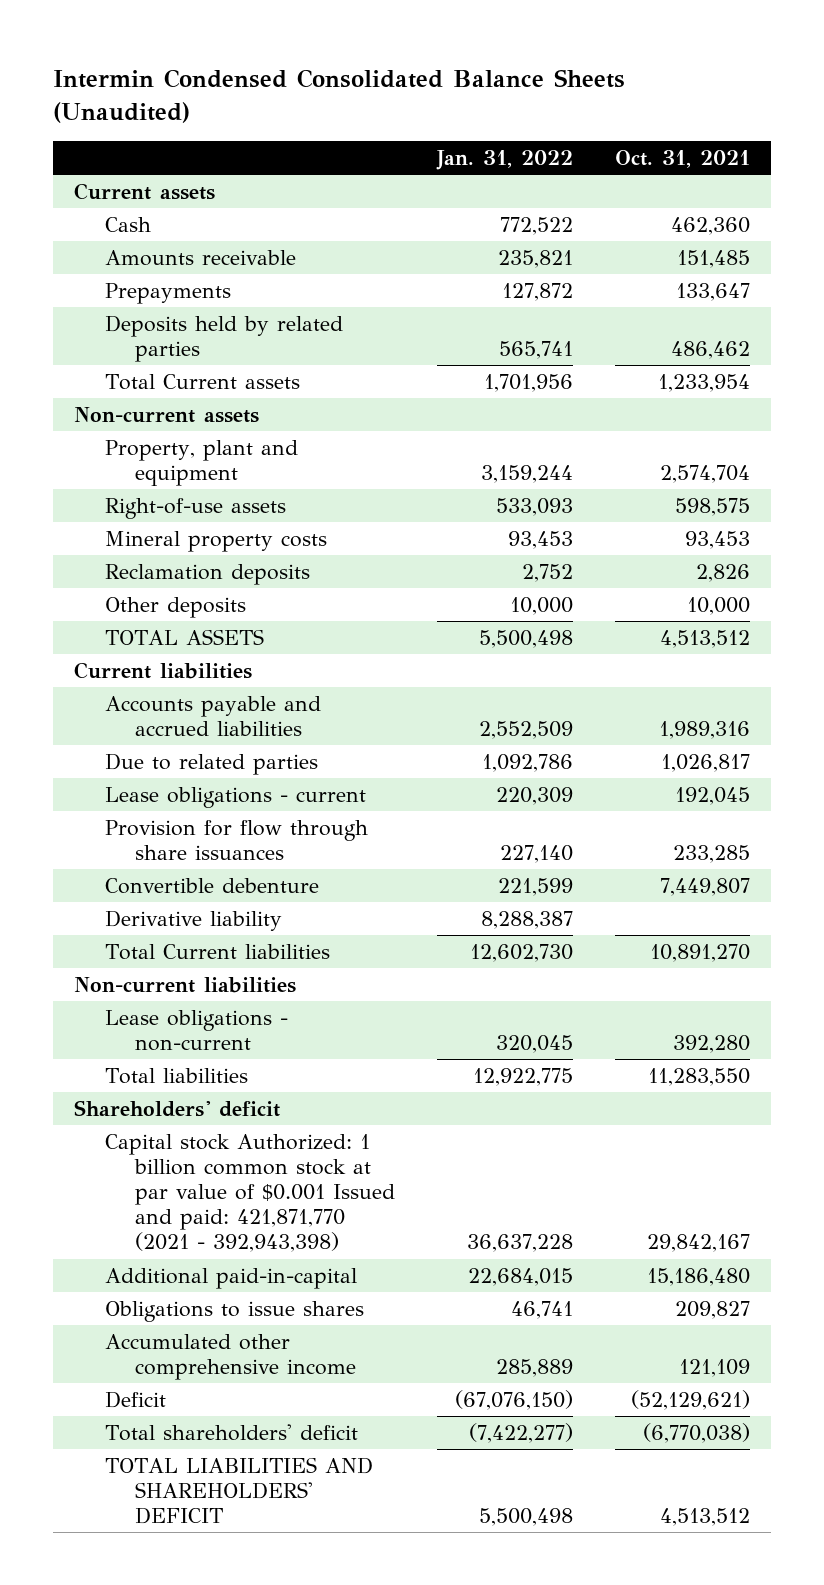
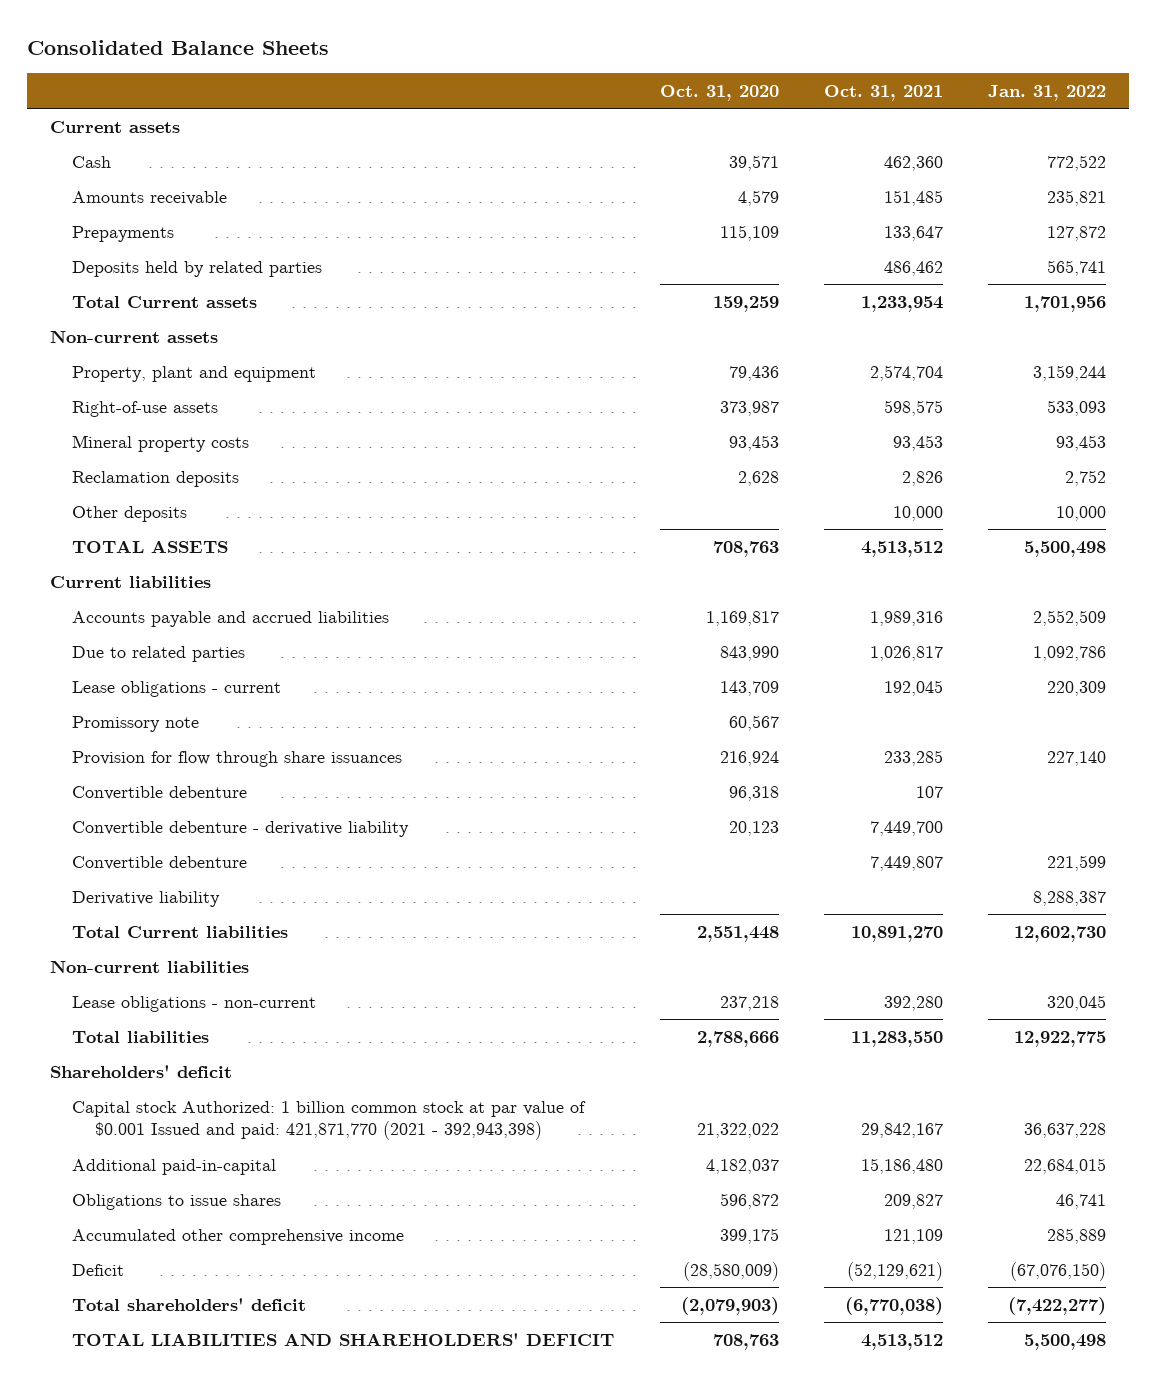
[53,68,626,123] Intermin Condensed Consolidated Balance Sheets (Unaudited) -> [27,40,330,56] Consolidated Balance Sheets
none -> [659,84,779,101] Oct. 31, 2020
none -> [72,715,200,732] Promissory note
none -> [72,785,248,800] Convertible debenture
none -> [72,820,410,837] Convertible debenture - derivative liability

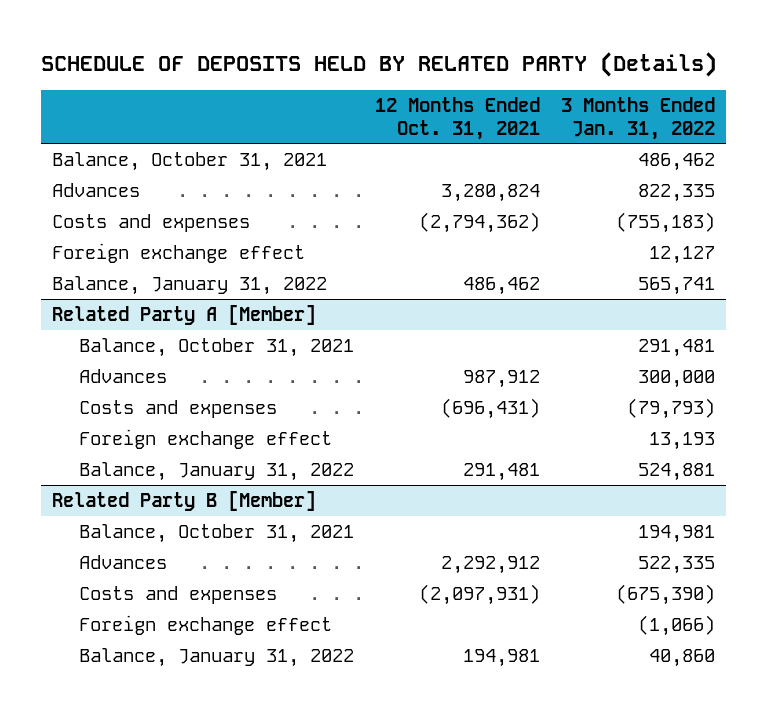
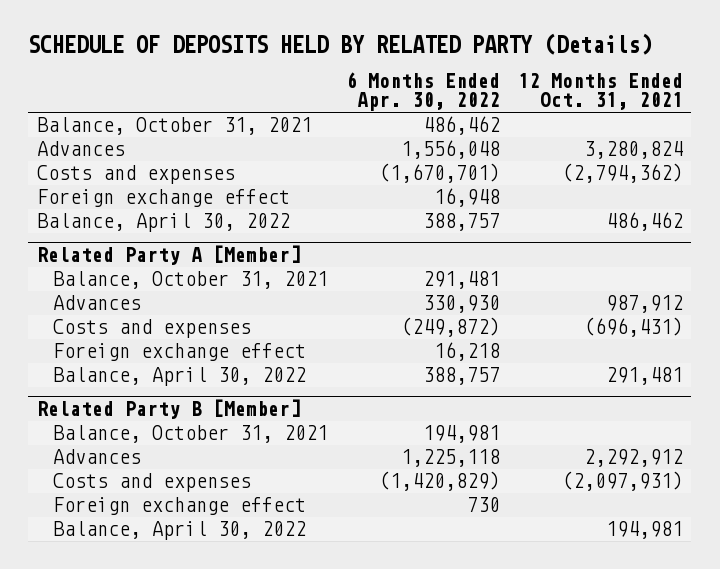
[561,96,716,140] 3 Months Ended Jan. 31, 2022 -> none
none -> [345,72,500,112] 6 Months Ended Apr. 30, 2022
[51,276,327,296] Balance, January 31, 2022 -> [37,213,291,233] Balance, April 30, 2022
[78,462,354,482] Balance, January 31, 2022 -> [52,367,306,387] Balance, April 30, 2022
[78,648,354,668] Balance, January 31, 2022 -> [52,521,306,541] Balance, April 30, 2022

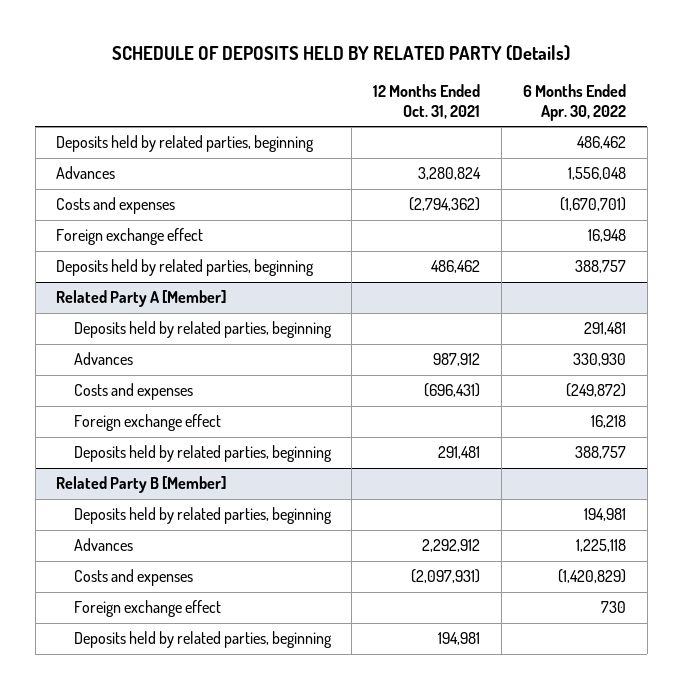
[37,117,313,136] Balance, October 31, 2021 -> [56,135,315,153] Deposits held by related parties, beginning
[37,213,291,233] Balance, April 30, 2022 -> [56,259,315,277] Deposits held by related parties, beginning
[52,271,328,290] Balance, October 31, 2021 -> [73,321,332,339] Deposits held by related parties, beginning
[52,367,306,387] Balance, April 30, 2022 -> [73,445,332,463] Deposits held by related parties, beginning
[52,425,328,444] Balance, October 31, 2021 -> [73,507,332,525] Deposits held by related parties, beginning
[52,521,306,541] Balance, April 30, 2022 -> [73,631,332,649] Deposits held by related parties, beginning

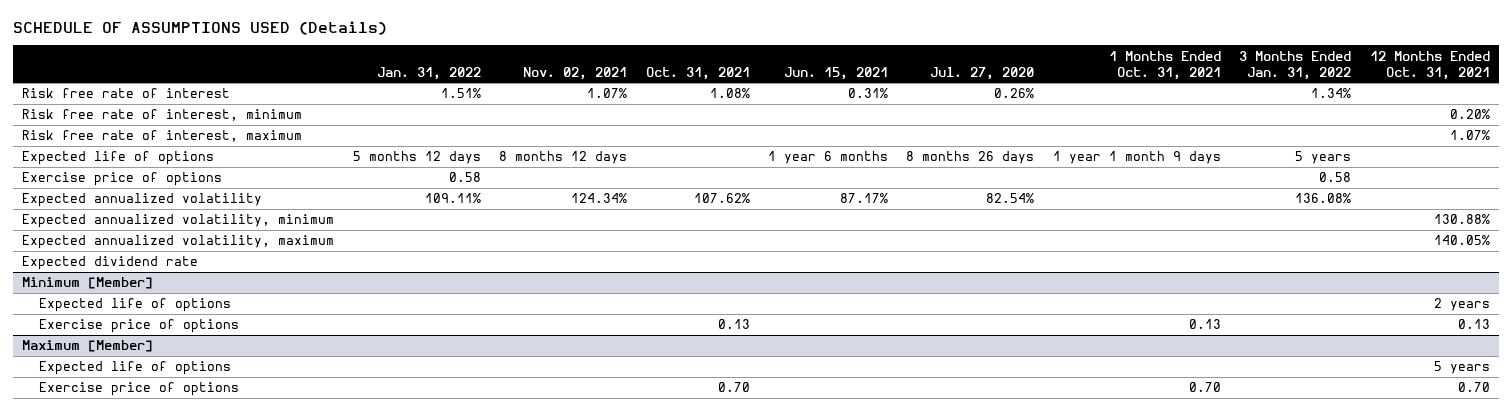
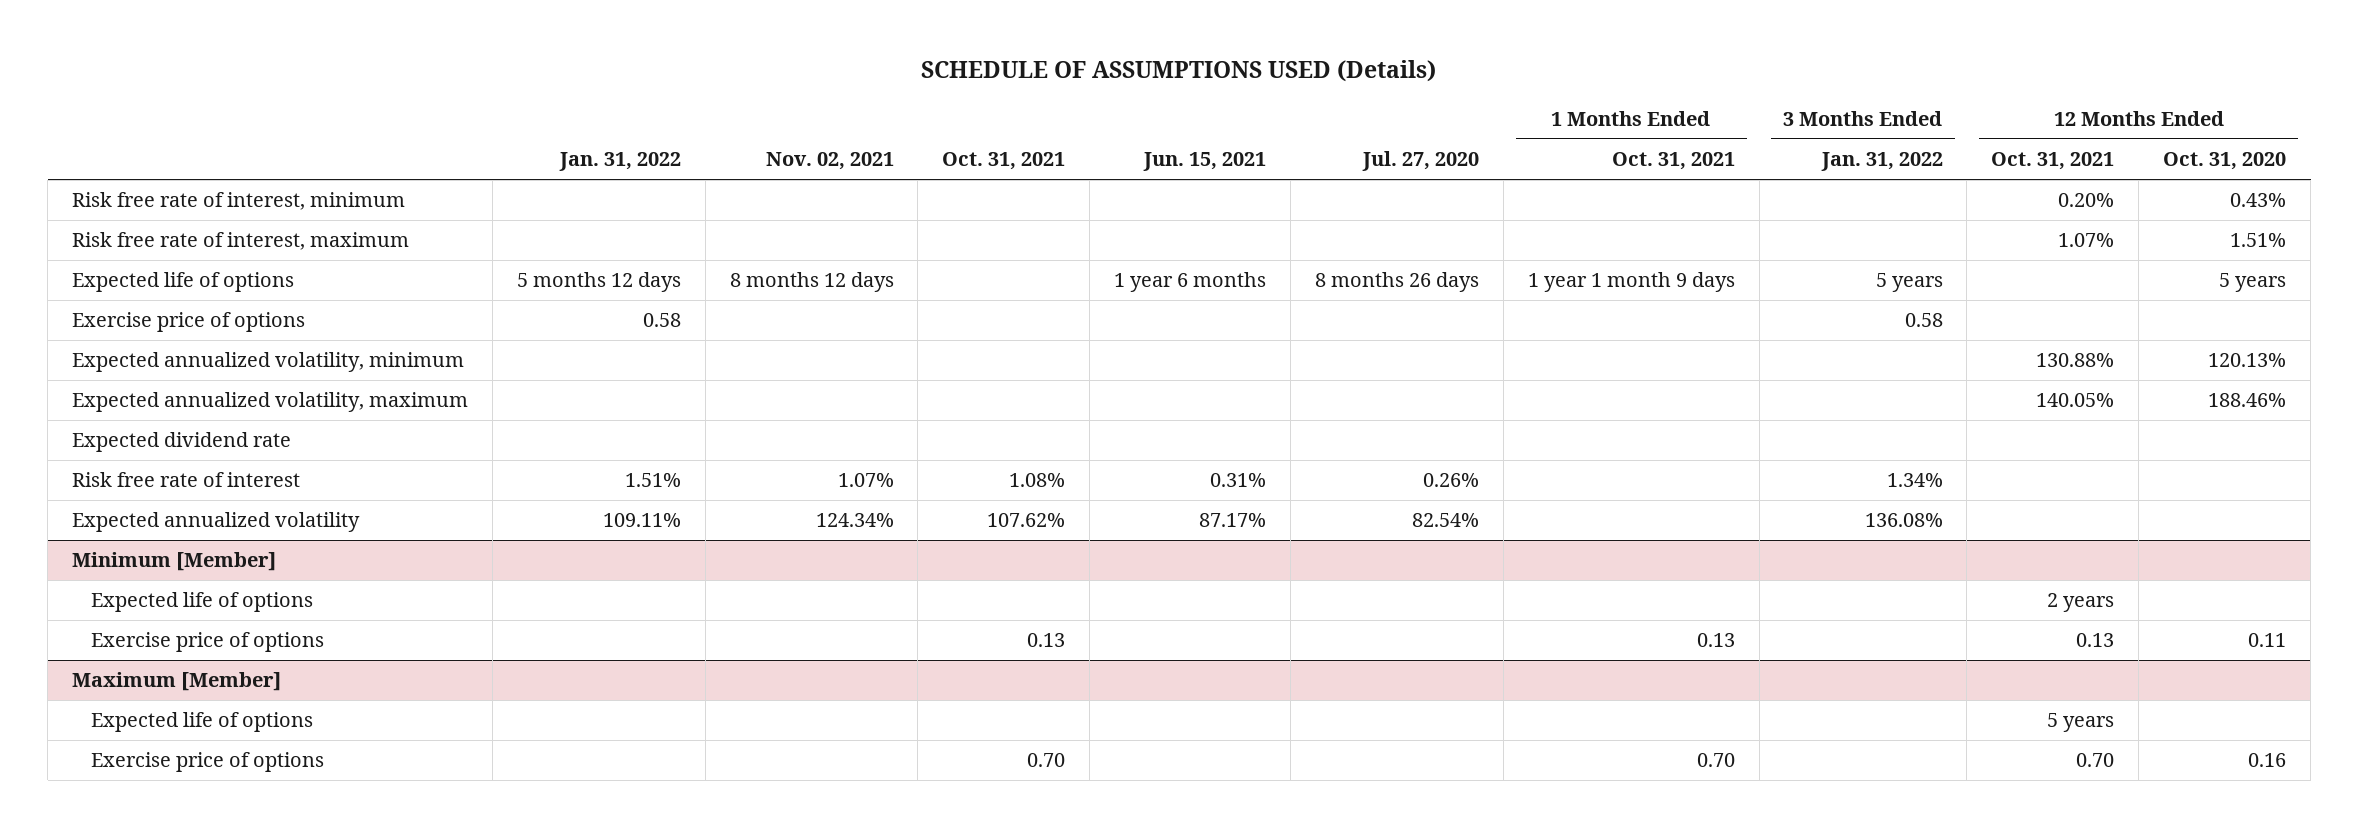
none -> [2163,152,2287,171] Oct. 31, 2020
[22,88,231,99] Risk free rate of interest -> [71,472,300,488] Risk free rate of interest
[22,193,263,208] Expected annualized volatility -> [71,512,360,533] Expected annualized volatility

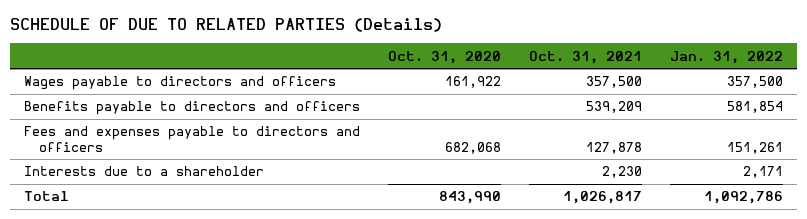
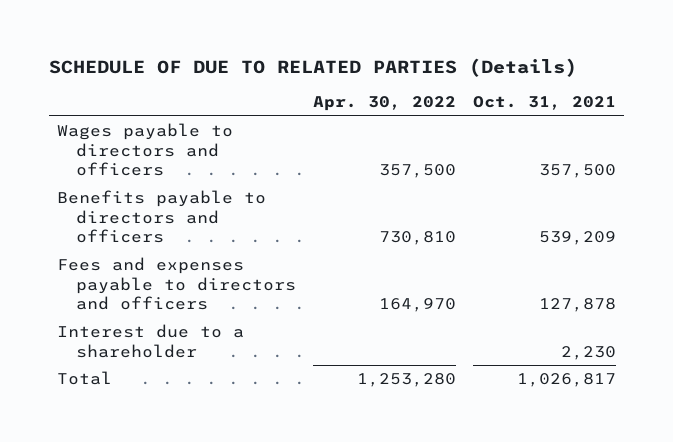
[388,50,502,64] Oct. 31, 2020 -> none
[669,50,783,64] Jan. 31, 2022 -> none
none -> [313,96,457,112] Apr. 30, 2022
[24,166,265,177] Interests due to a shareholder -> [57,324,245,358] Interest due to a shareholder

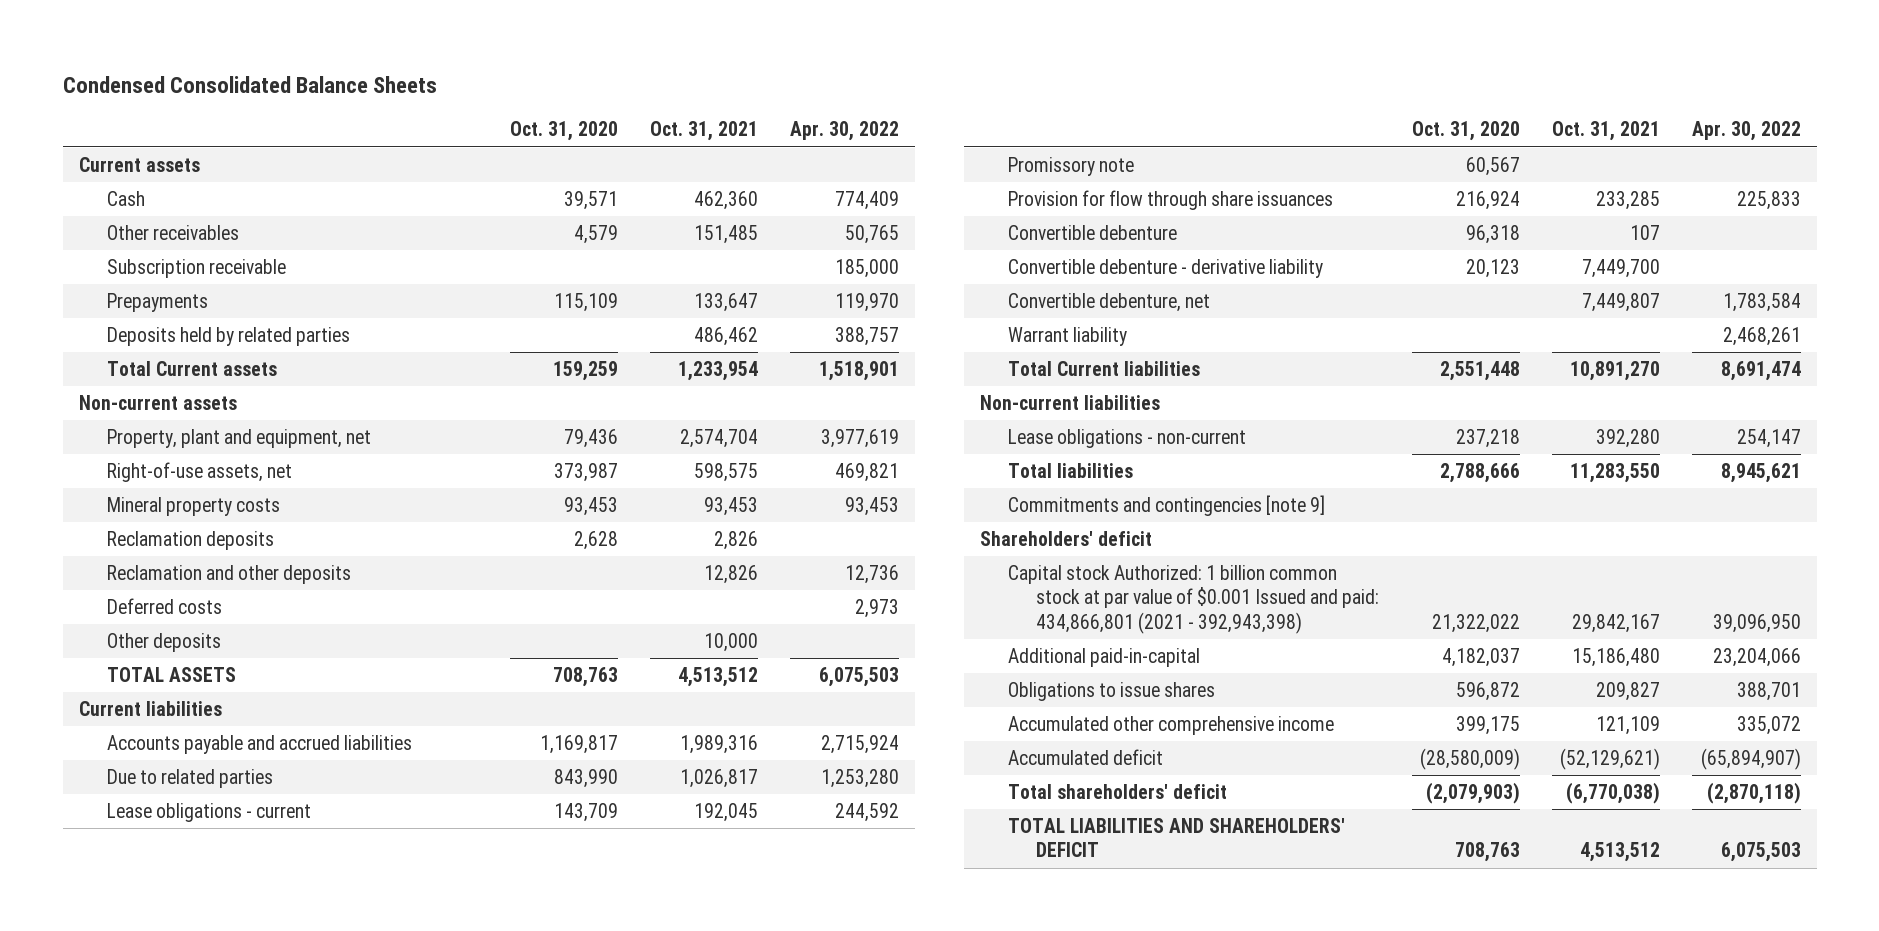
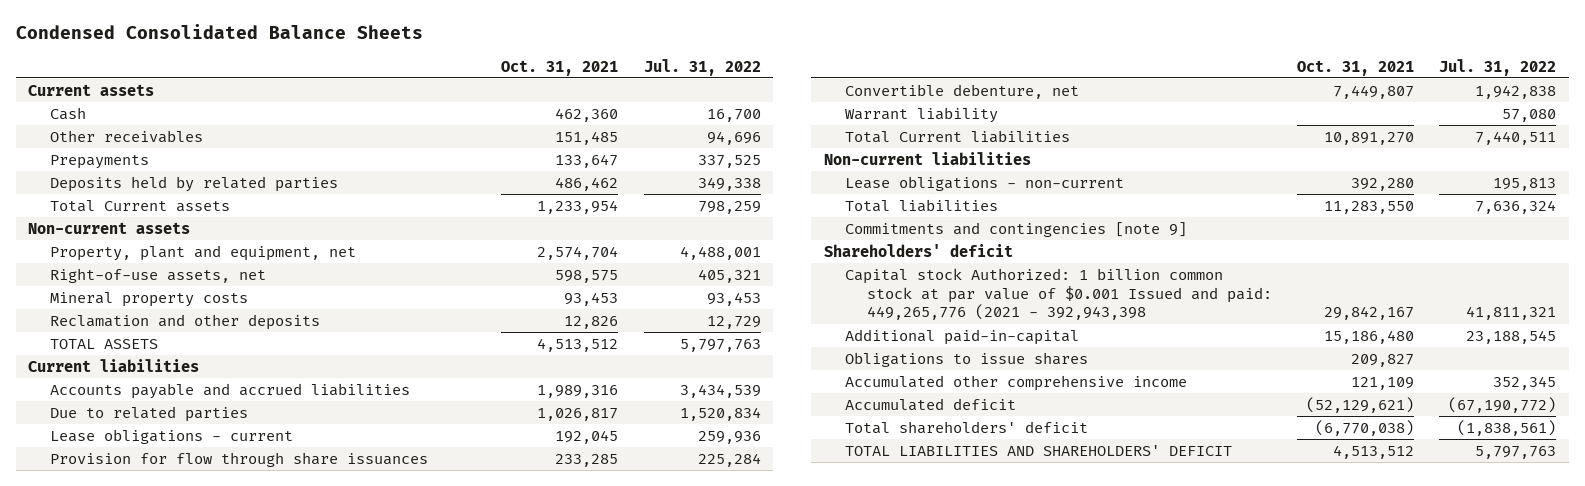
[510,121,619,142] Oct. 31, 2020 -> none
[790,121,900,142] Apr. 30, 2022 -> none
none -> [643,58,761,76] Jul. 31, 2022
[106,259,286,279] Subscription receivable -> none
[106,531,274,551] Reclamation deposits -> none
[106,598,222,615] Deferred costs -> none
[106,633,221,653] Other deposits -> none
[1008,157,1135,177] Promissory note -> none
[1008,225,1178,241] Convertible debenture -> none
[1008,259,1324,279] Convertible debenture - derivative liability -> none
[1008,565,1380,634] Capital stock Authorized: 1 billion common stock at par value of $0.001 Issued and paid: 434,866,801 (2021 - 392,943,398) -> [845,268,1272,321] Capital stock Authorized: 1 billion common stock at par value of $0.001 Issued and paid: 449,265,776 (2021 - 392,943,398

